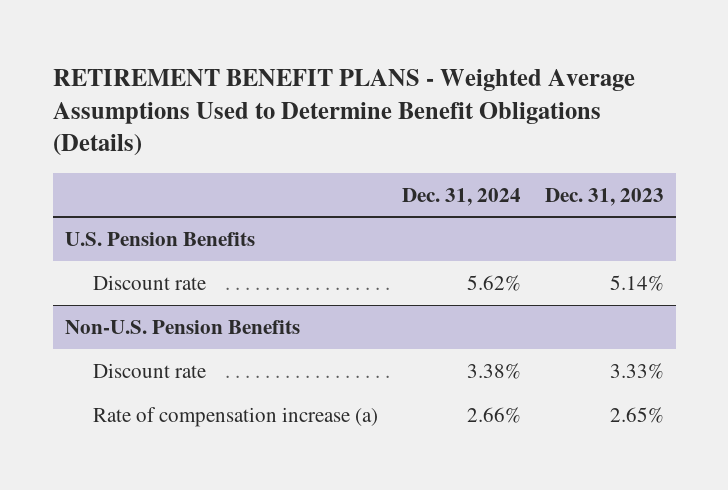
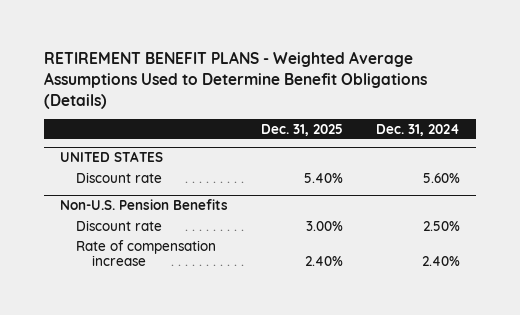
[544,187,664,206] Dec. 31, 2023 -> none
none -> [260,123,343,136] Dec. 31, 2025
[64,231,255,246] U.S. Pension Benefits -> [60,151,164,163] UNITED STATES
[466,274,521,291] 5.62% -> [422,172,460,183] 5.60%
[466,362,521,379] 3.38% -> [422,220,460,231] 2.50%
[93,406,379,427] Rate of compensation increase (a) -> [75,239,216,267] Rate of compensation increase
[466,406,521,423] 2.66% -> [421,256,460,267] 2.40%

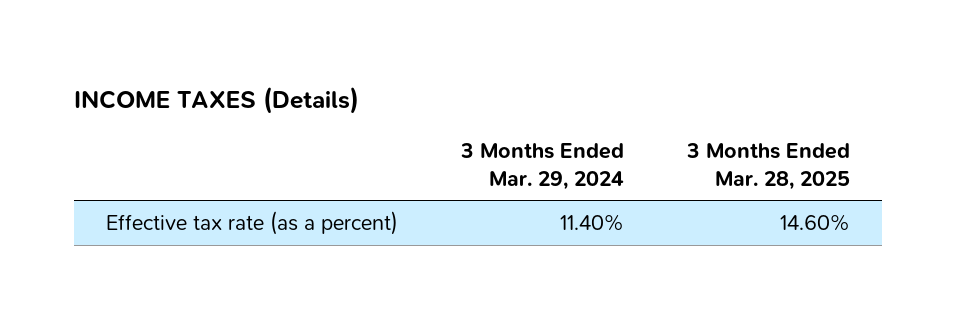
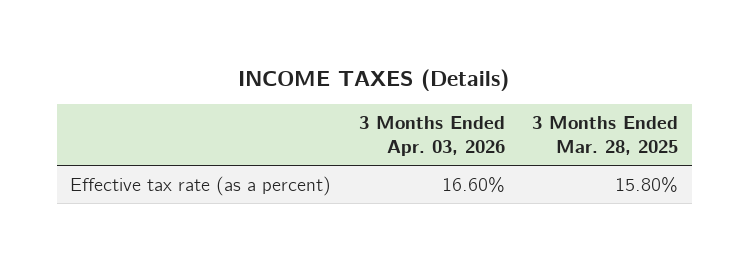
[459,143,624,190] 3 Months Ended Mar. 29, 2024 -> none
none -> [358,116,505,157] 3 Months Ended Apr. 03, 2026
[780,214,851,232] 14.60% -> [615,176,679,193] 15.80%

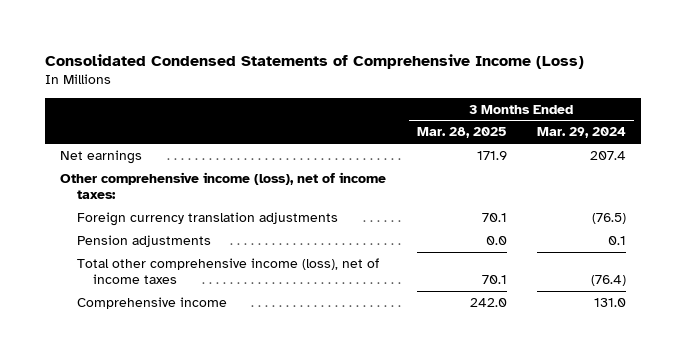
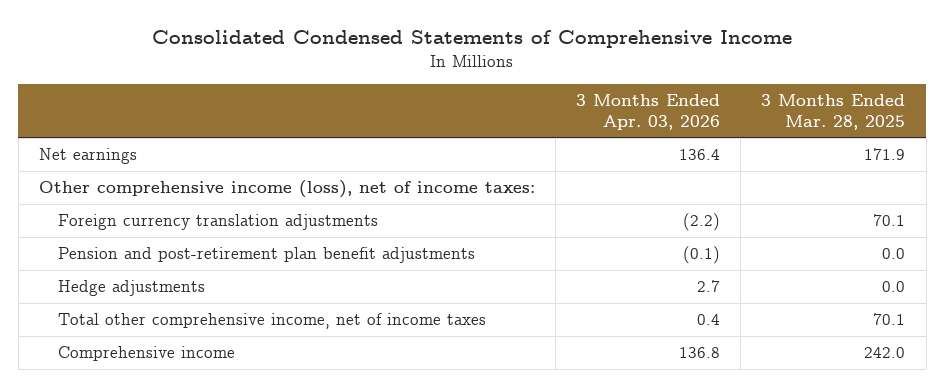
[44,53,584,69] Consolidated Condensed Statements of Comprehensive Income (Loss) -> [152,30,793,49] Consolidated Condensed Statements of Comprehensive Income
[537,127,627,139] Mar. 29, 2024 -> none
none -> [576,93,721,130] 3 Months Ended Apr. 03, 2026
[76,234,211,247] Pension adjustments -> [58,247,476,264] Pension and post-retirement plan benefit adjustments
none -> [58,280,206,297] Hedge adjustments
[76,257,379,284] Total other comprehensive income (loss), net of income taxes -> [58,313,487,330] Total other comprehensive income, net of income taxes

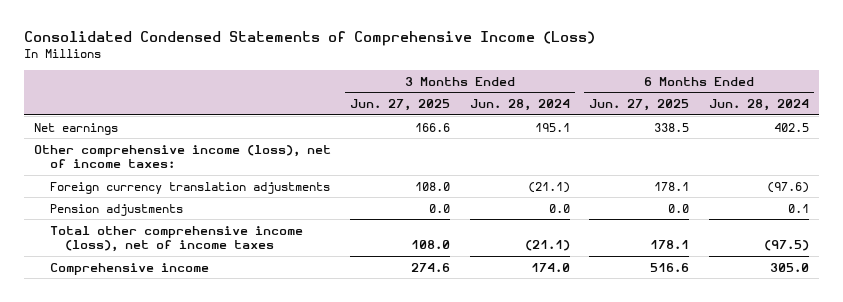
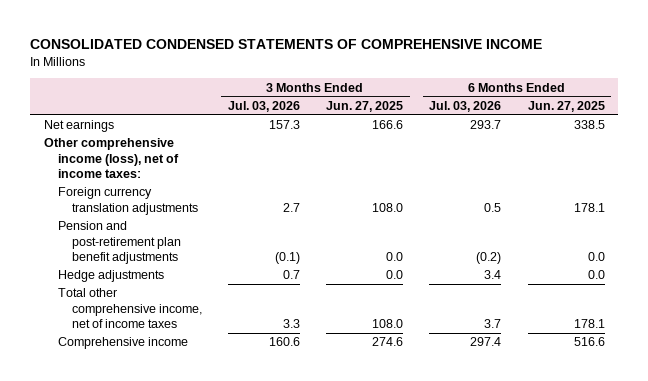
[23,31,595,47] Consolidated Condensed Statements of Comprehensive Income (Loss) -> [30,39,543,50] CONSOLIDATED CONDENSED STATEMENTS OF COMPREHENSIVE INCOME
[469,99,570,112] Jun. 28, 2024 -> none
[708,99,809,112] Jun. 28, 2024 -> none
none -> [227,100,300,112] Jul. 03, 2026
none -> [429,100,502,112] Jul. 03, 2026
[49,203,183,216] Pension adjustments -> [57,221,181,264] Pension and post-retirement plan benefit adjustments
none -> [57,270,164,283] Hedge adjustments
[49,225,303,252] Total other comprehensive income (loss), net of income taxes -> [57,288,202,328] Total other comprehensive income, net of income taxes

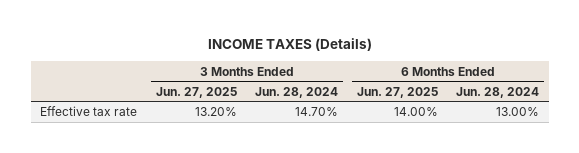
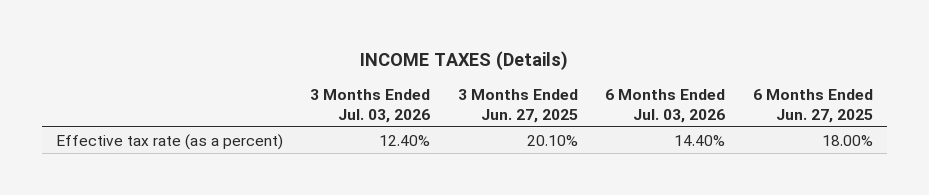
[255,86,339,98] Jun. 28, 2024 -> none
[456,86,540,98] Jun. 28, 2024 -> none
none -> [310,88,431,123] 3 Months Ended Jul. 03, 2026
none -> [605,88,726,123] 6 Months Ended Jul. 03, 2026
[39,106,137,117] Effective tax rate -> [55,134,283,151] Effective tax rate (as a percent)
[194,107,237,117] 13.20% -> [526,135,578,147] 20.10%
[393,107,438,117] 14.00% -> [822,135,874,147] 18.00%

